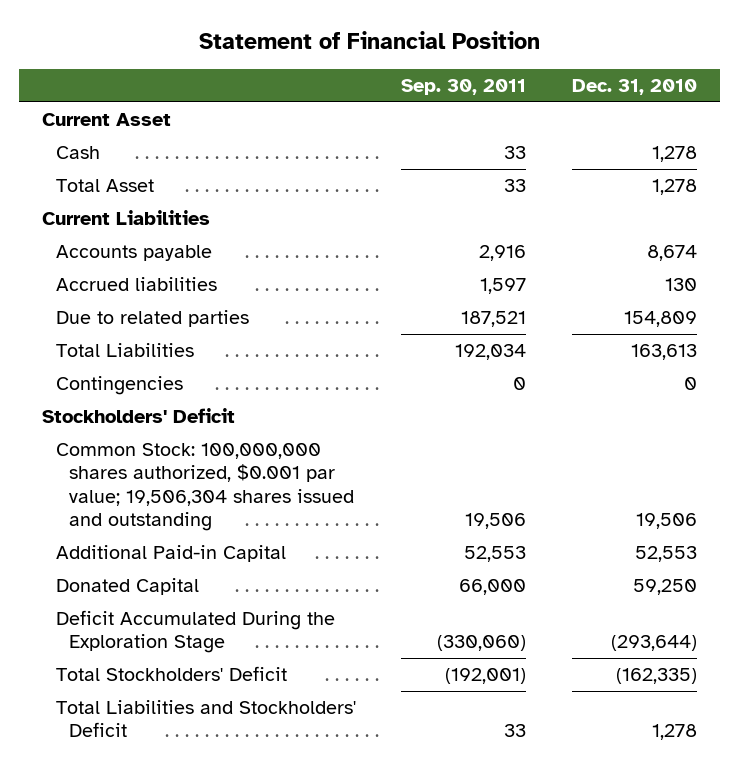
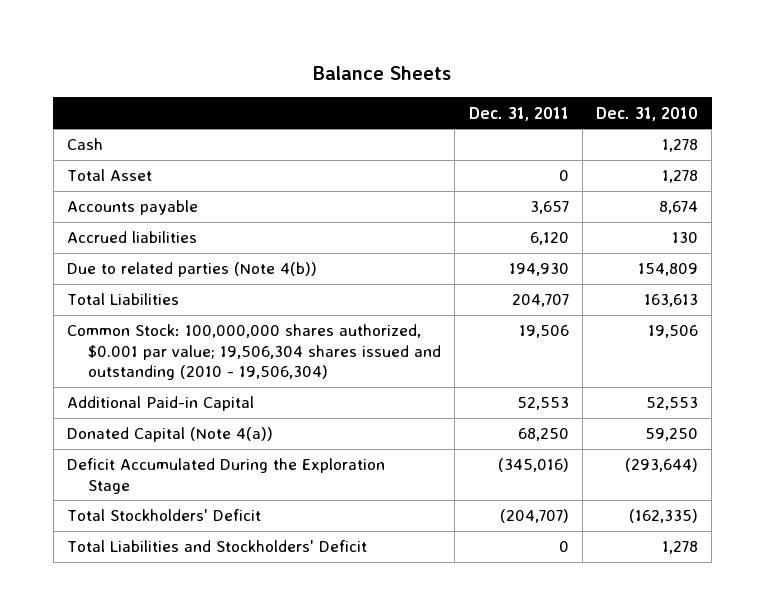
[198,31,540,50] Statement of Financial Position -> [313,65,452,80] Balance Sheets
[401,78,527,95] Sep. 30, 2011 -> none
none -> [468,106,569,121] Dec. 31, 2011
[42,112,172,126] Current Asset -> none
[42,209,211,225] Current Liabilities -> none
[55,309,249,327] Due to related parties -> [66,262,317,278] Due to related parties (Note 4(b))
[55,375,183,395] Contingencies -> none
[42,407,236,423] Stockholders' Deficit -> none
[55,442,355,531] Common Stock: 100,000,000 shares authorized, $0.001 par value; 19,506,304 shares issued and outstanding -> [66,324,442,380] Common Stock: 100,000,000 shares authorized, $0.001 par value; 19,506,304 shares issued and outstanding (2010 - 19,506,304)
[55,577,199,595] Donated Capital -> [66,427,273,443] Donated Capital (Note 4(a))

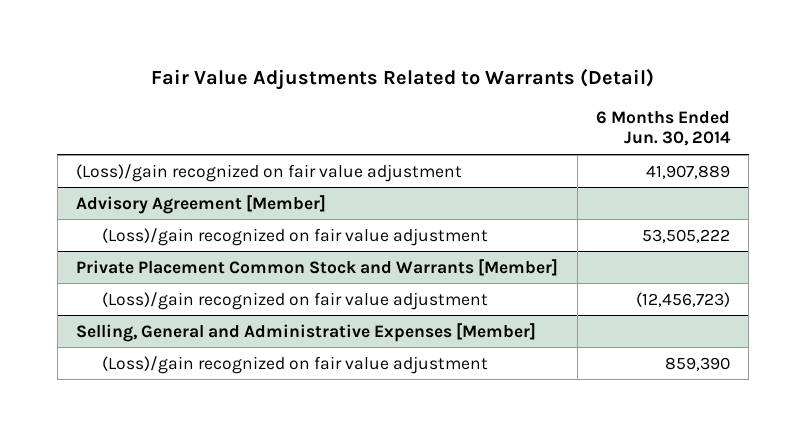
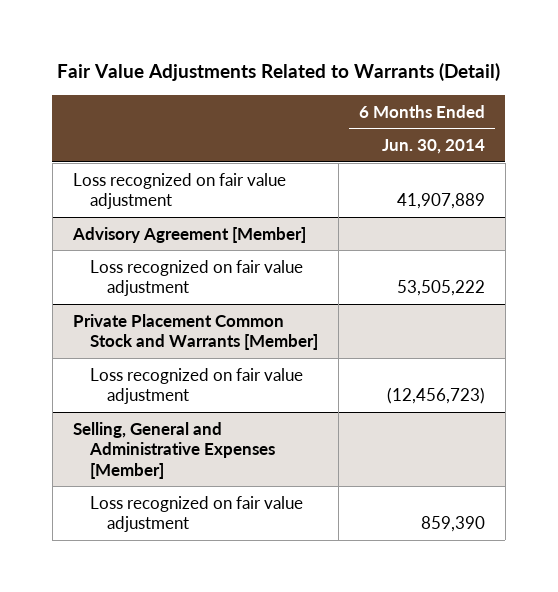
[76,163,463,182] (Loss)/gain recognized on fair value adjustment -> [72,172,286,210] Loss recognized on fair value adjustment
[102,227,489,246] (Loss)/gain recognized on fair value adjustment -> [89,259,303,297] Loss recognized on fair value adjustment
[102,291,489,310] (Loss)/gain recognized on fair value adjustment -> [89,367,303,405] Loss recognized on fair value adjustment
[102,355,489,374] (Loss)/gain recognized on fair value adjustment -> [89,495,303,533] Loss recognized on fair value adjustment

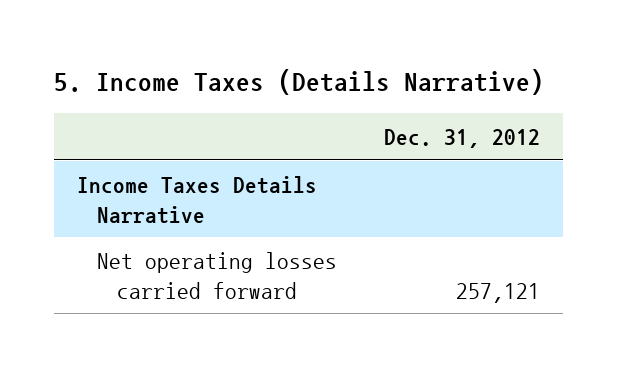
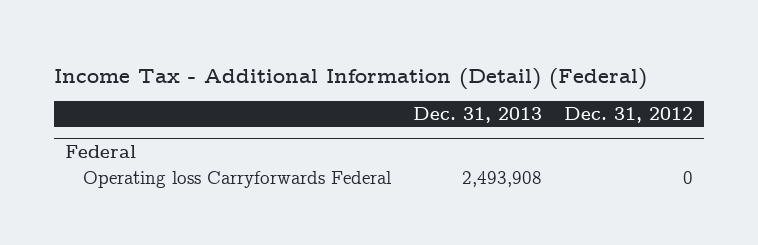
[54,69,545,96] 5. Income Taxes (Details Narrative) -> [54,67,648,90] Income Tax - Additional Information (Detail) (Federal)
none -> [413,107,543,124] Dec. 31, 2013
[77,175,318,224] Income Taxes Details Narrative -> none
none -> [65,144,137,158] Federal
[97,251,338,299] Net operating losses carried forward -> [82,171,392,189] Operating loss Carryforwards Federal
[455,282,540,303] 257,121 -> [683,171,694,185] 0

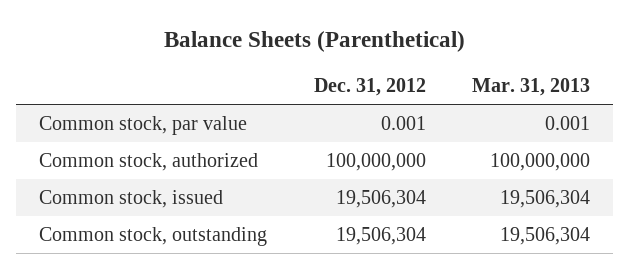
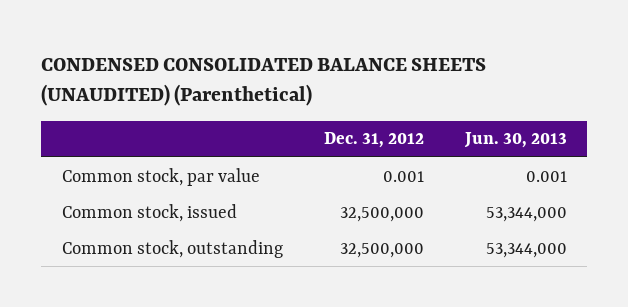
[163,31,465,53] Balance Sheets (Parenthetical) -> [41,58,487,107] CONDENSED CONSOLIDATED BALANCE SHEETS (UNAUDITED) (Parenthetical)
[471,78,590,97] Mar. 31, 2013 -> none
none -> [463,132,567,149] Jun. 30, 2013
[39,153,259,172] Common stock, authorized -> none
[335,190,426,209] 19,506,304 -> [339,206,424,222] 32,500,000
[335,227,426,246] 19,506,304 -> [339,242,424,258] 32,500,000

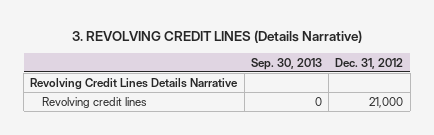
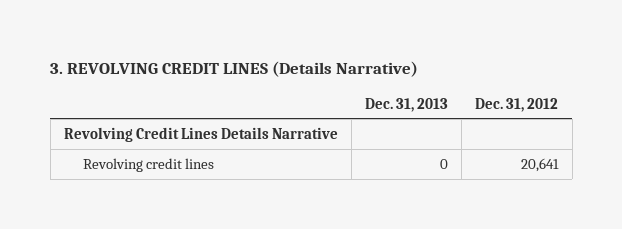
[250,57,322,70] Sep. 30, 2013 -> none
none -> [365,97,449,112] Dec. 31, 2013
[369,96,404,108] 21,000 -> [521,158,560,173] 20,641

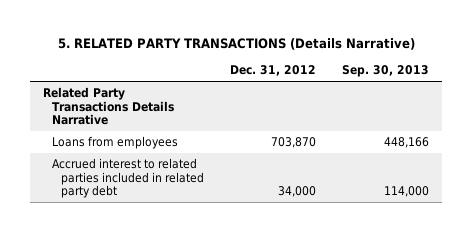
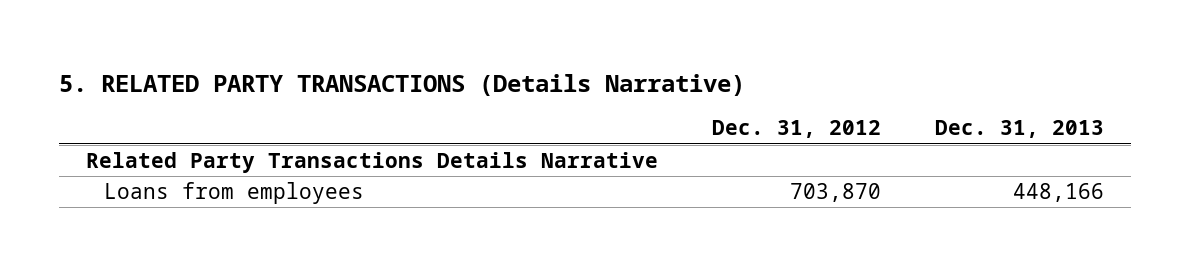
[341,65,429,78] Sep. 30, 2013 -> none
none -> [934,120,1104,139] Dec. 31, 2013
[52,158,205,198] Accrued interest to related parties included in related party debt -> none

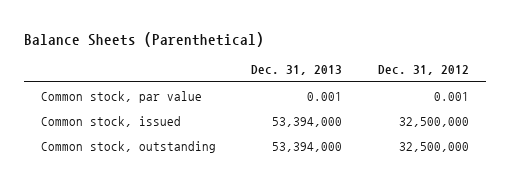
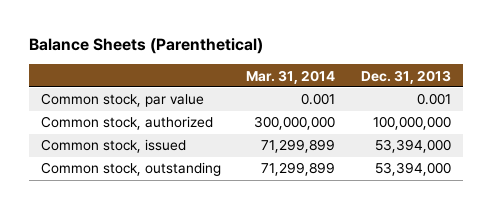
[377,65,469,76] Dec. 31, 2012 -> none
none -> [246,69,336,84] Mar. 31, 2014
none -> [41,116,214,131] Common stock, authorized

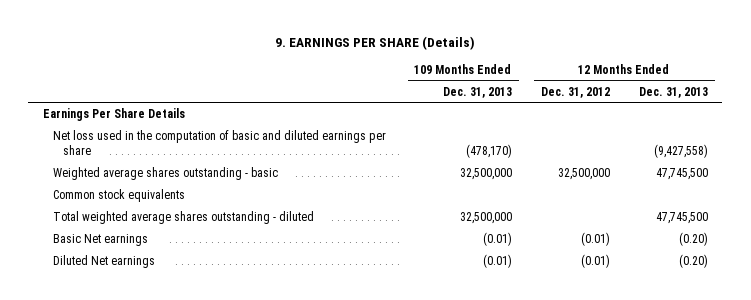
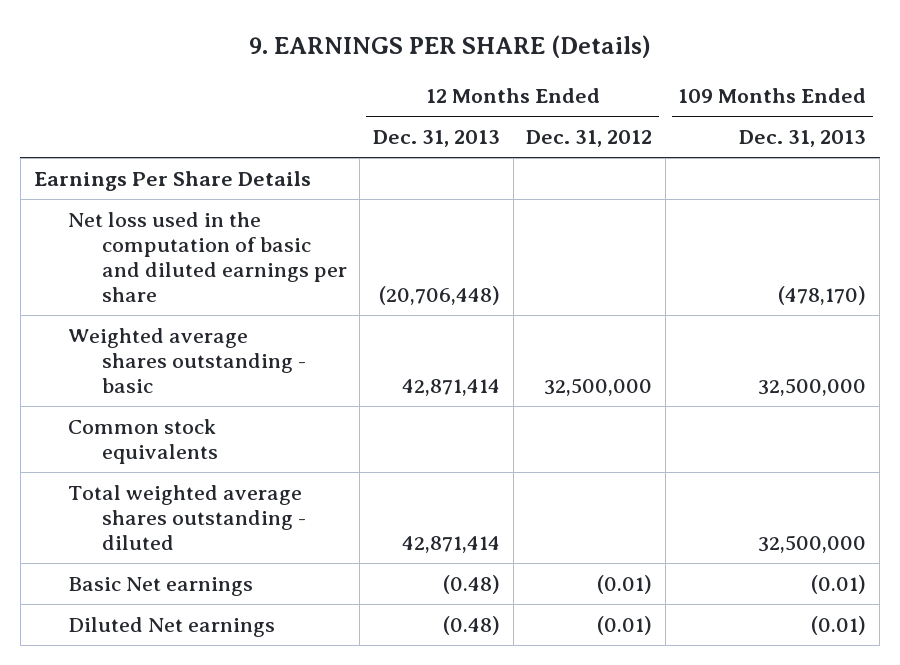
[653,143,708,158] (9,427,558) -> [378,286,500,306] (20,706,448)
[655,168,708,181] 47,745,500 -> [401,379,500,397] 42,871,414
[655,212,708,225] 47,745,500 -> [401,536,500,554] 42,871,414
[678,232,708,247] (0.20) -> [442,574,500,594] (0.48)
[678,254,708,269] (0.20) -> [442,615,500,635] (0.48)

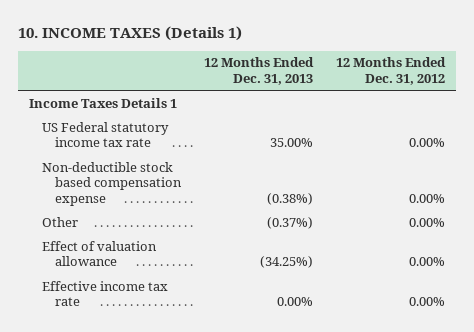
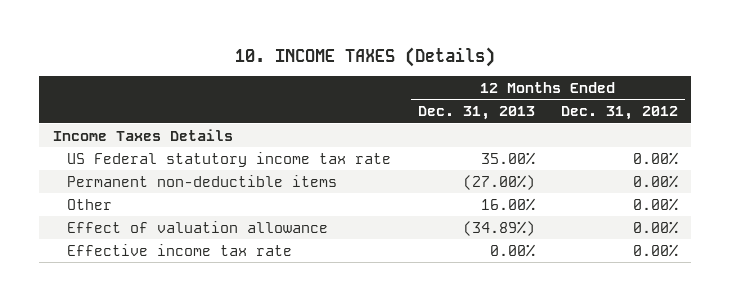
[17,25,242,41] 10. INCOME TAXES (Details 1) -> [235,46,496,67] 10. INCOME TAXES (Details)
[29,97,178,108] Income Taxes Details 1 -> [52,128,233,141] Income Taxes Details
[42,161,183,206] Non-deductible stock based compensation expense -> none
none -> [67,174,338,187] Permanent non-deductible items
[266,216,313,229] (0.37%) -> [480,197,535,211] 16.00%
[259,256,313,269] (34.25%) -> [462,220,535,236] (34.89%)

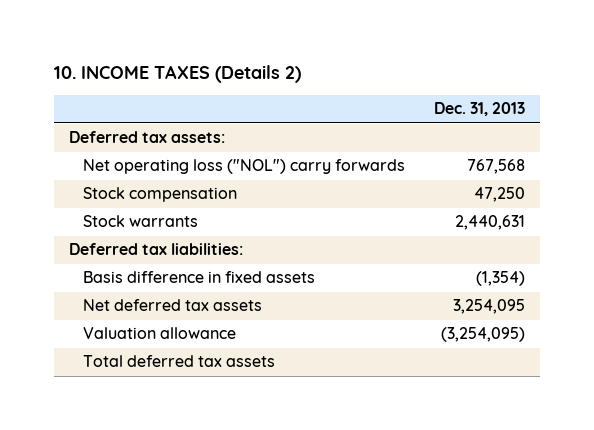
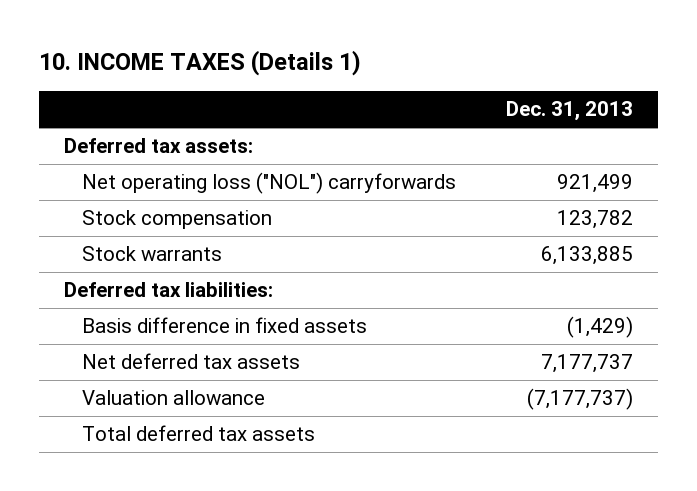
[54,65,302,84] 10. INCOME TAXES (Details 2) -> [38,50,361,77] 10. INCOME TAXES (Details 1)
[82,159,405,175] Net operating loss ("NOL") carry forwards -> [82,172,457,195] Net operating loss ("NOL") carryforwards
[466,159,525,175] 767,568 -> [557,174,634,194] 921,499
[473,187,525,203] 47,250 -> [557,210,634,230] 123,782
[454,215,525,231] 2,440,631 -> [541,246,634,266] 6,133,885
[475,271,525,287] (1,354) -> [567,316,634,339] (1,429)
[452,299,525,315] 3,254,095 -> [541,354,634,374] 7,177,737
[440,327,525,343] (3,254,095) -> [527,388,634,411] (7,177,737)

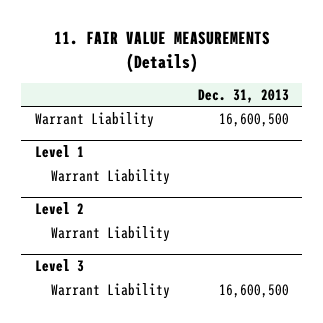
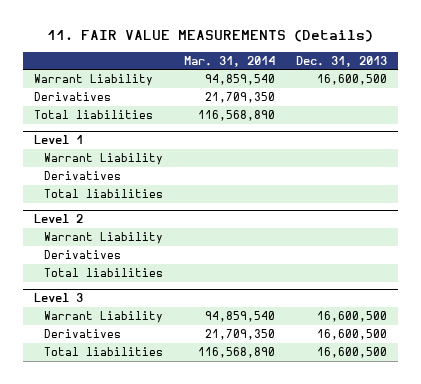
none -> [184,55,276,67] Mar. 31, 2014
none -> [33,92,111,102] Derivatives
none -> [33,110,153,120] Total liabilities
none -> [44,171,122,181] Derivatives
none -> [44,189,164,199] Total liabilities
none -> [44,250,122,260] Derivatives
none -> [44,268,164,278] Total liabilities
none -> [44,329,122,339] Derivatives
none -> [44,347,164,357] Total liabilities

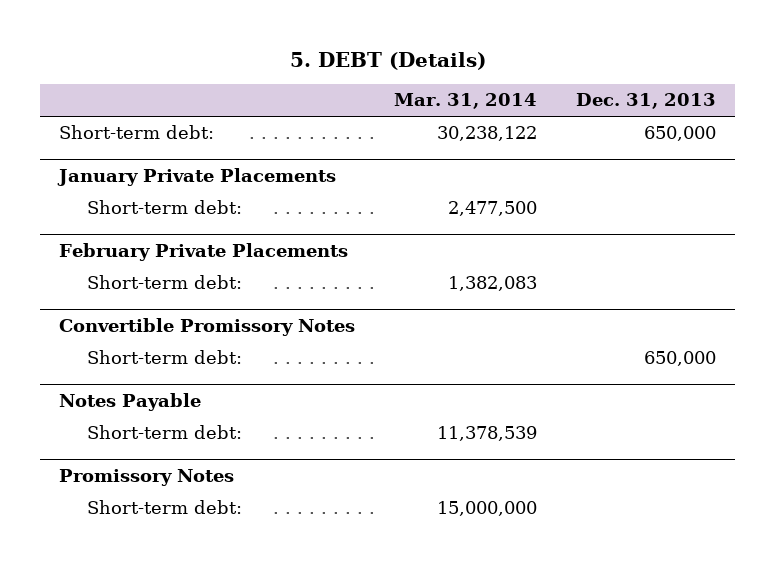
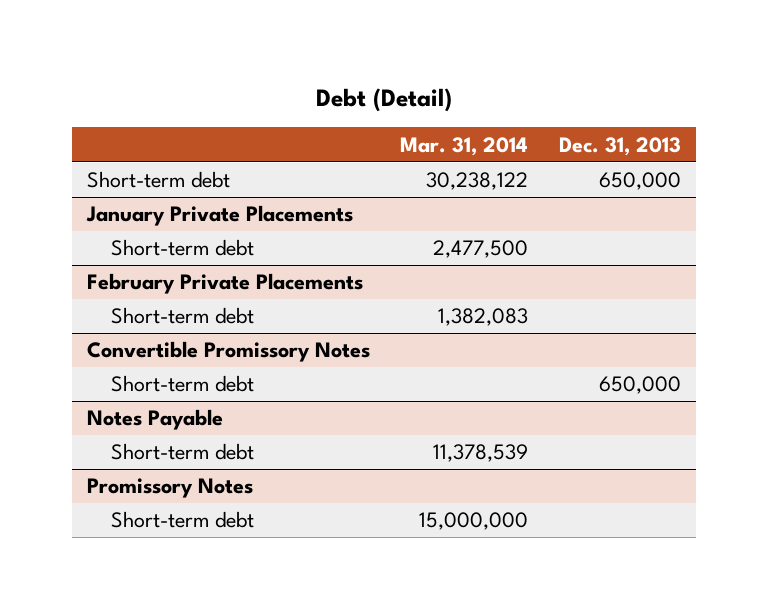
[289,51,486,70] 5. DEBT (Details) -> [315,87,452,112] Debt (Detail)
[59,125,215,140] Short-term debt: -> [86,171,230,189] Short-term debt
[86,200,242,215] Short-term debt: -> [111,239,255,257] Short-term debt
[86,275,242,290] Short-term debt: -> [111,307,255,325] Short-term debt
[86,350,242,365] Short-term debt: -> [111,375,255,393] Short-term debt
[86,425,242,440] Short-term debt: -> [111,443,255,461] Short-term debt
[86,500,242,515] Short-term debt: -> [111,511,255,529] Short-term debt

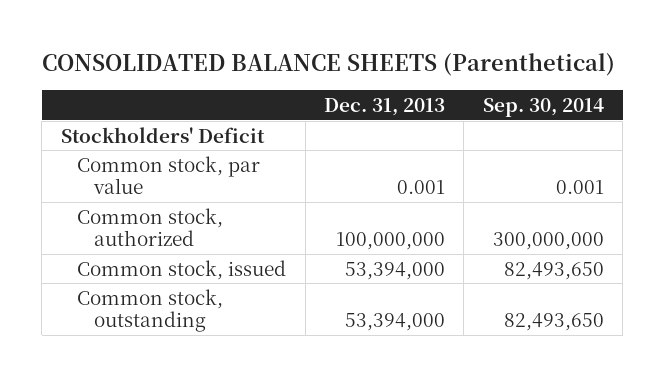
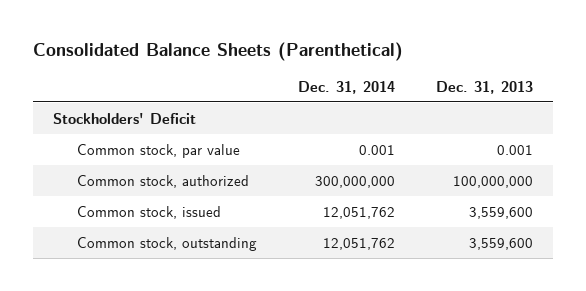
[41,53,615,77] CONSOLIDATED BALANCE SHEETS (Parenthetical) -> [32,42,403,62] Consolidated Balance Sheets (Parenthetical)
[482,97,604,117] Sep. 30, 2014 -> none
none -> [297,80,395,94] Dec. 31, 2014
[345,261,446,280] 53,394,000 -> [468,206,533,219] 3,559,600
[345,313,446,332] 53,394,000 -> [468,237,533,250] 3,559,600

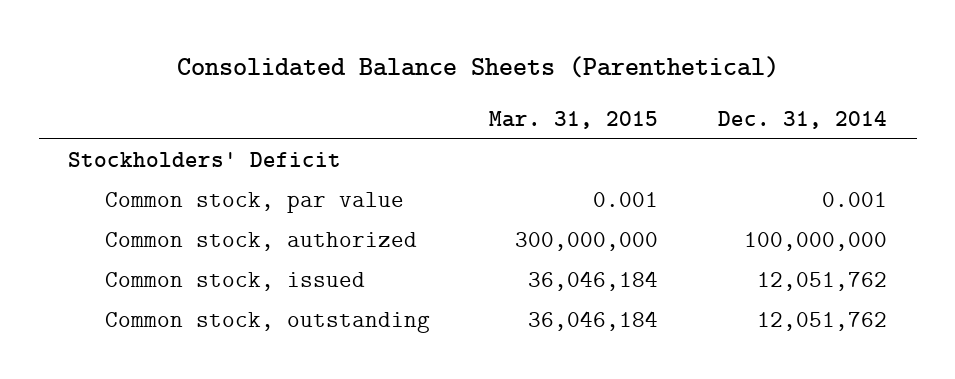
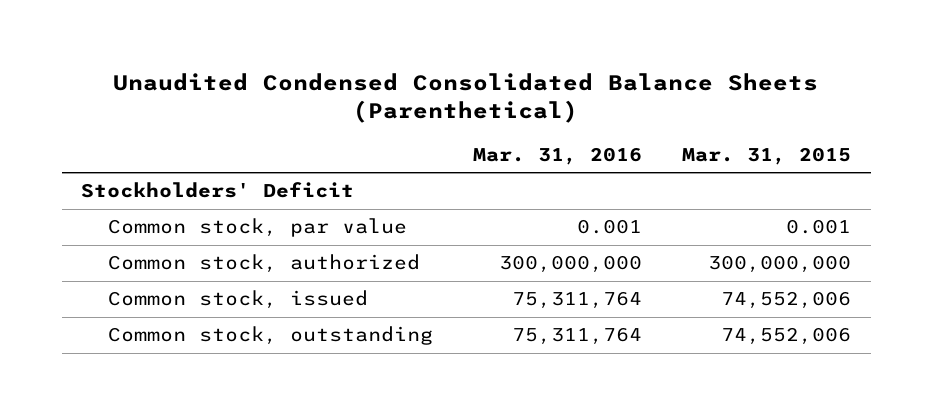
[176,56,779,79] Consolidated Balance Sheets (Parenthetical) -> [113,73,819,124] Unaudited Condensed Consolidated Balance Sheets (Parenthetical)
[717,111,887,130] Dec. 31, 2014 -> none
none -> [472,147,642,166] Mar. 31, 2016
[528,271,659,292] 36,046,184 -> [720,291,851,310] 74,552,006
[528,311,659,332] 36,046,184 -> [720,327,851,346] 74,552,006

